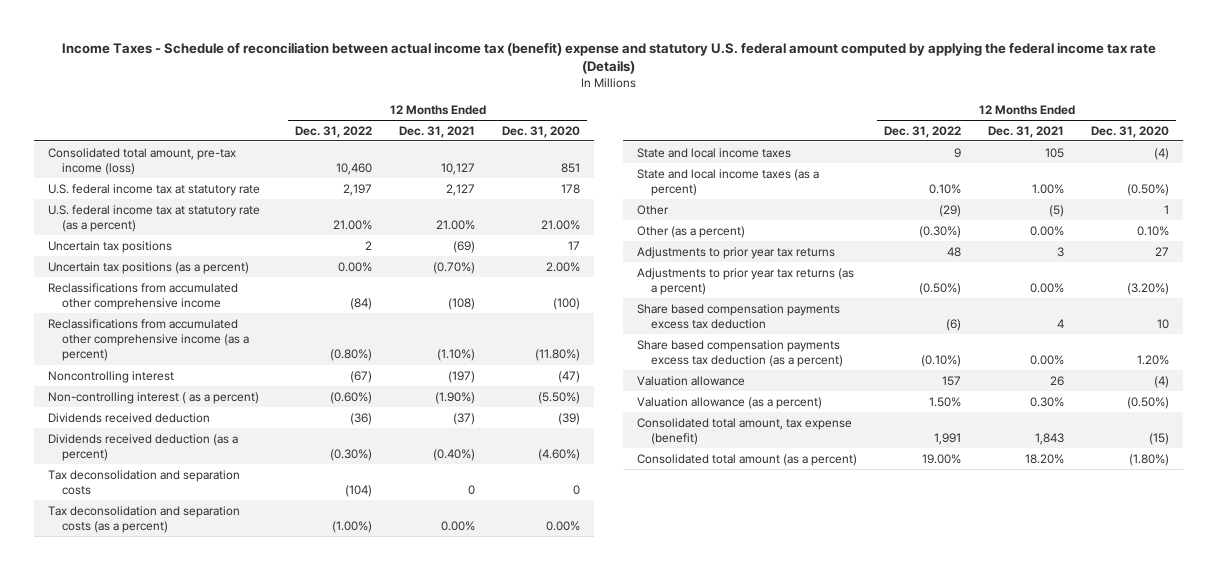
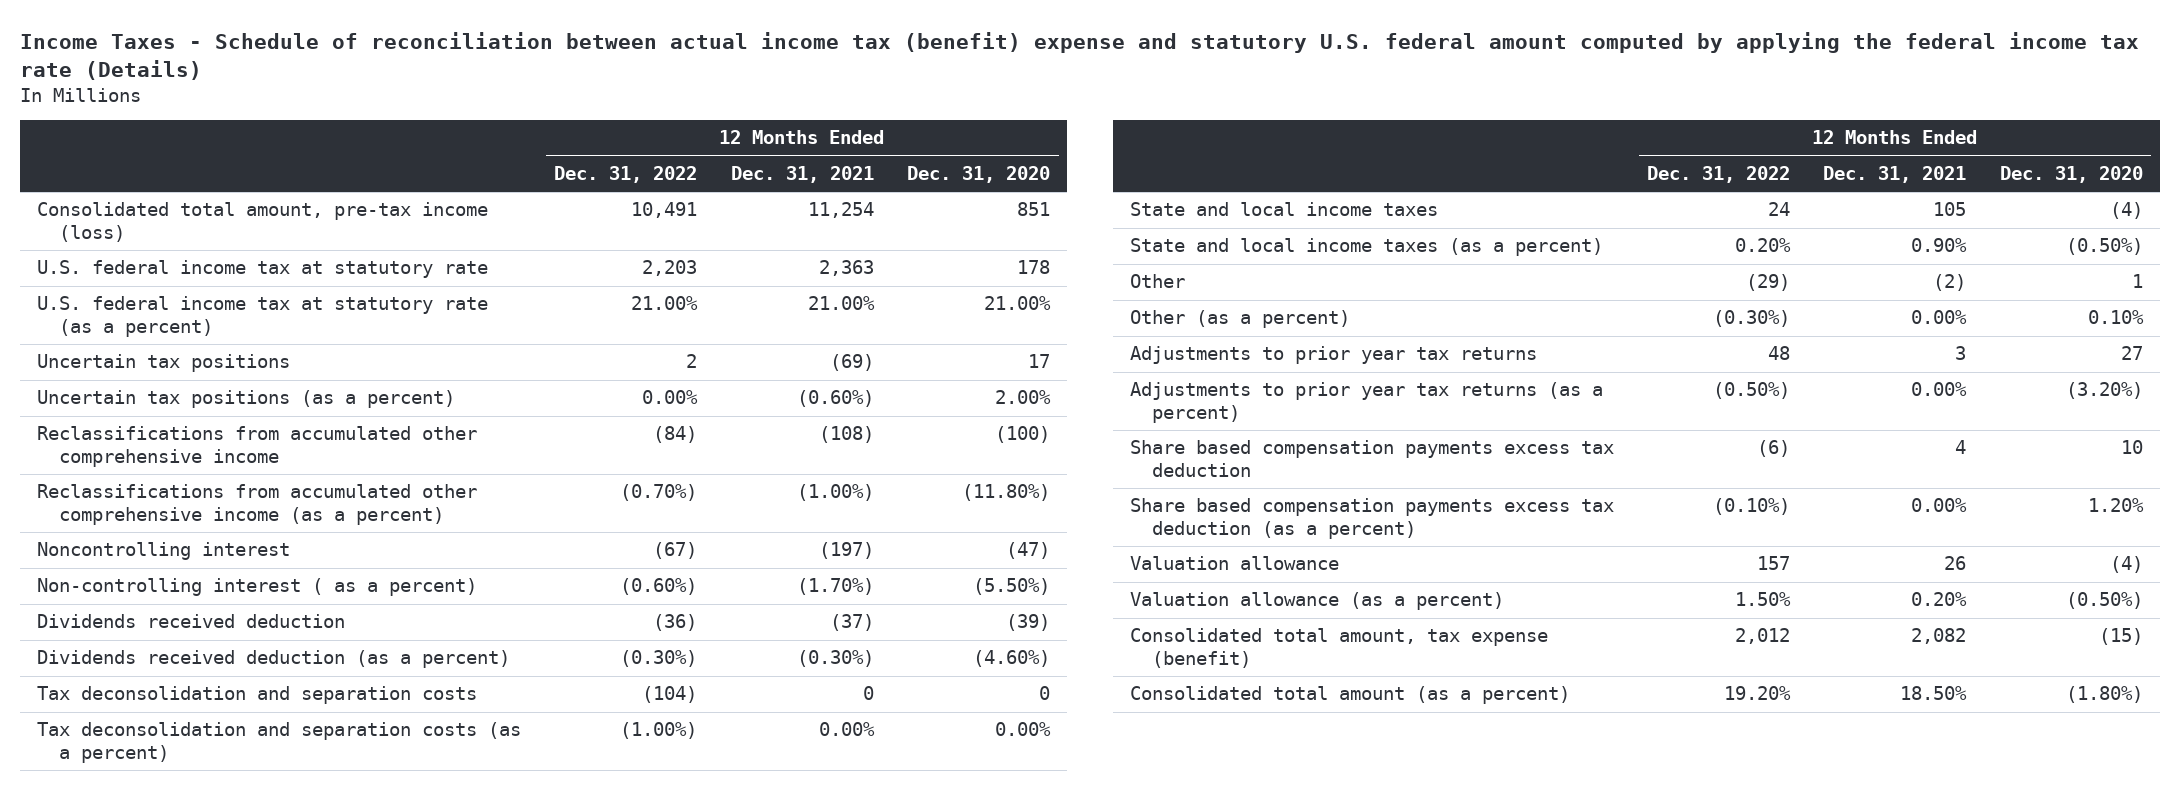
[335,163,372,176] 10,460 -> [631,202,698,219] 10,491
[441,163,476,176] 10,127 -> [807,202,874,219] 11,254
[342,183,372,196] 2,197 -> [642,260,698,277] 2,203
[446,183,476,196] 2,127 -> [818,260,874,277] 2,363
[433,261,476,274] (0.70%) -> [796,390,874,408] (0.60%)
[329,349,372,362] (0.80%) -> [620,484,698,502] (0.70%)
[437,349,476,362] (1.10%) -> [796,484,874,502] (1.00%)
[435,391,476,404] (1.90%) -> [796,578,874,596] (1.70%)
[433,449,476,462] (0.40%) -> [796,650,874,668] (0.30%)
[954,147,962,158] 9 -> [1768,202,1791,217] 24
[929,184,962,195] 0.10% -> [1735,238,1792,253] 0.20%
[1032,184,1065,195] 1.00% -> [1911,238,1968,253] 0.90%
[1049,204,1065,217] (5) -> [1933,274,1967,292] (2)
[1030,396,1065,407] 0.30% -> [1911,592,1968,607] 0.20%
[934,433,962,446] 1,991 -> [1735,628,1791,645] 2,012
[1035,433,1065,446] 1,843 -> [1911,628,1967,645] 2,082
[922,453,962,464] 19.00% -> [1724,686,1792,701] 19.20%
[1025,453,1065,464] 18.20% -> [1900,686,1968,701] 18.50%

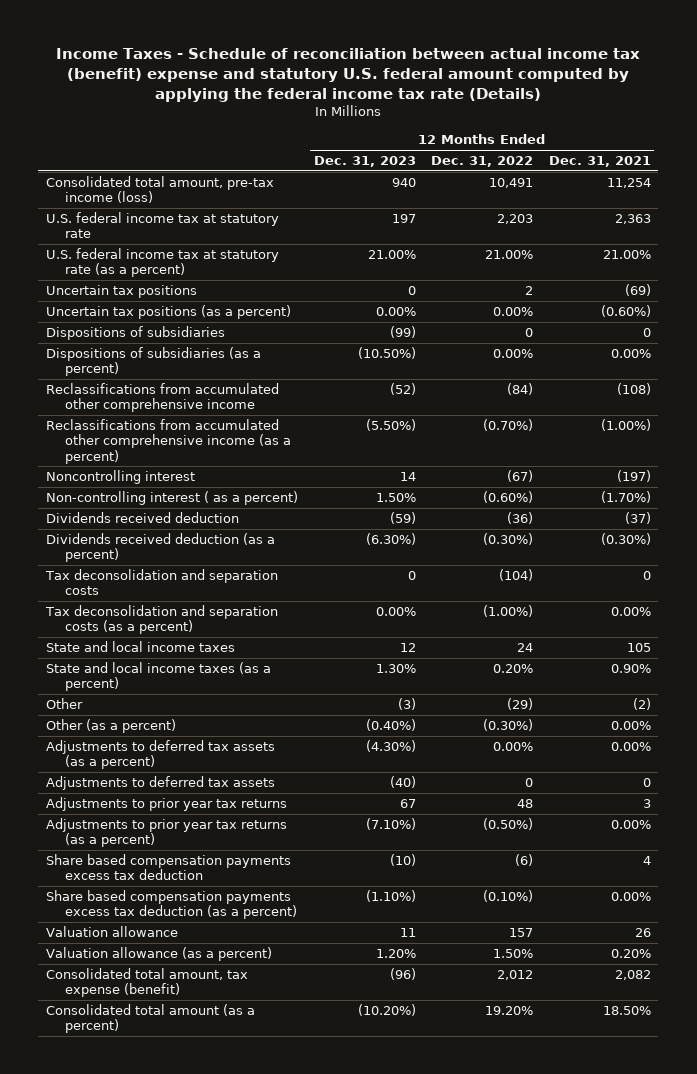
[907,165,1051,183] Dec. 31, 2020 -> none
none -> [313,156,416,168] Dec. 31, 2023
none -> [46,326,226,341] Dispositions of subsidiaries
none -> [46,347,262,377] Dispositions of subsidiaries (as a percent)
none -> [46,740,276,770] Adjustments to deferred tax assets (as a percent)
none -> [46,776,276,791] Adjustments to deferred tax assets

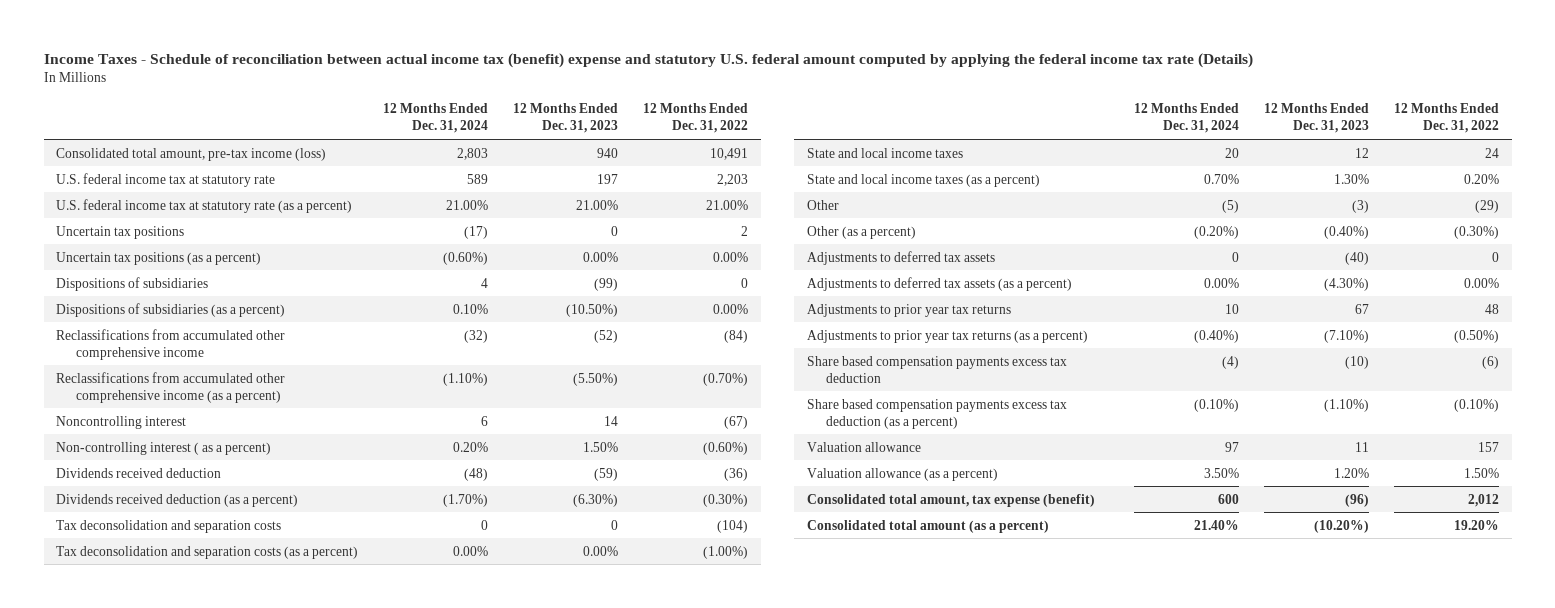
[548,156,651,168] Dec. 31, 2021 -> none
none -> [383,103,489,134] 12 Months Ended Dec. 31, 2024
[46,740,276,770] Adjustments to deferred tax assets (as a percent) -> [806,276,1072,291] Adjustments to deferred tax assets (as a percent)

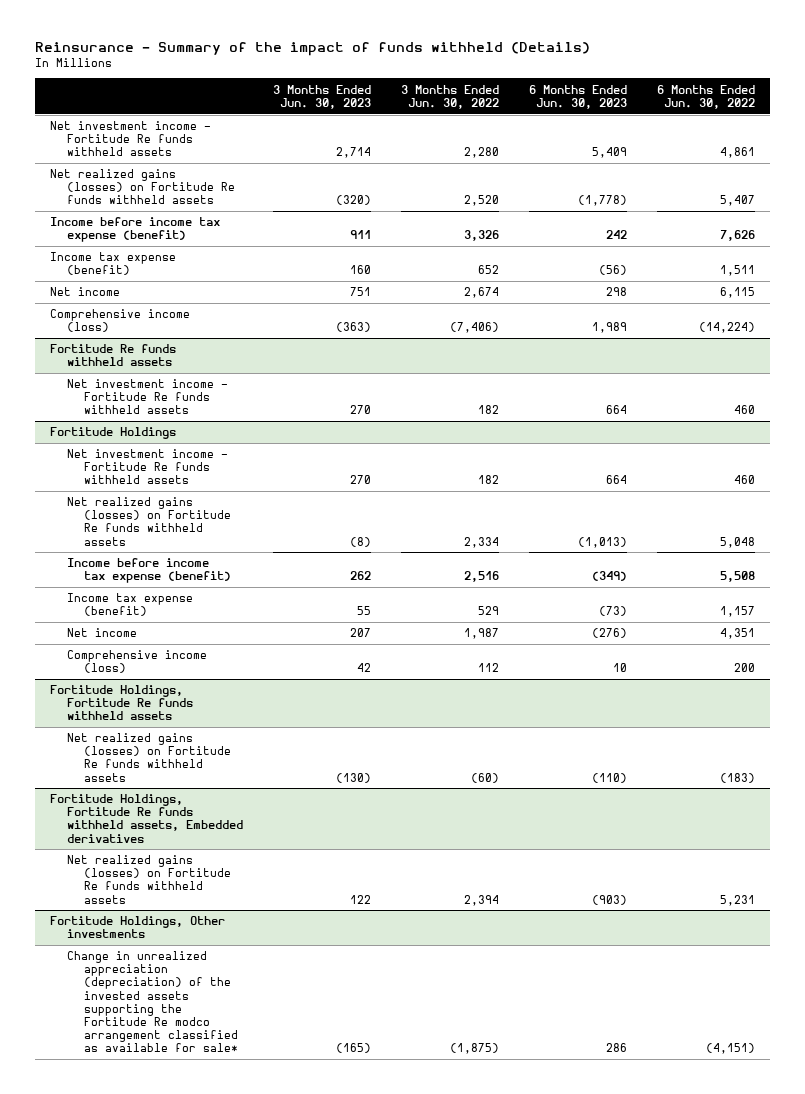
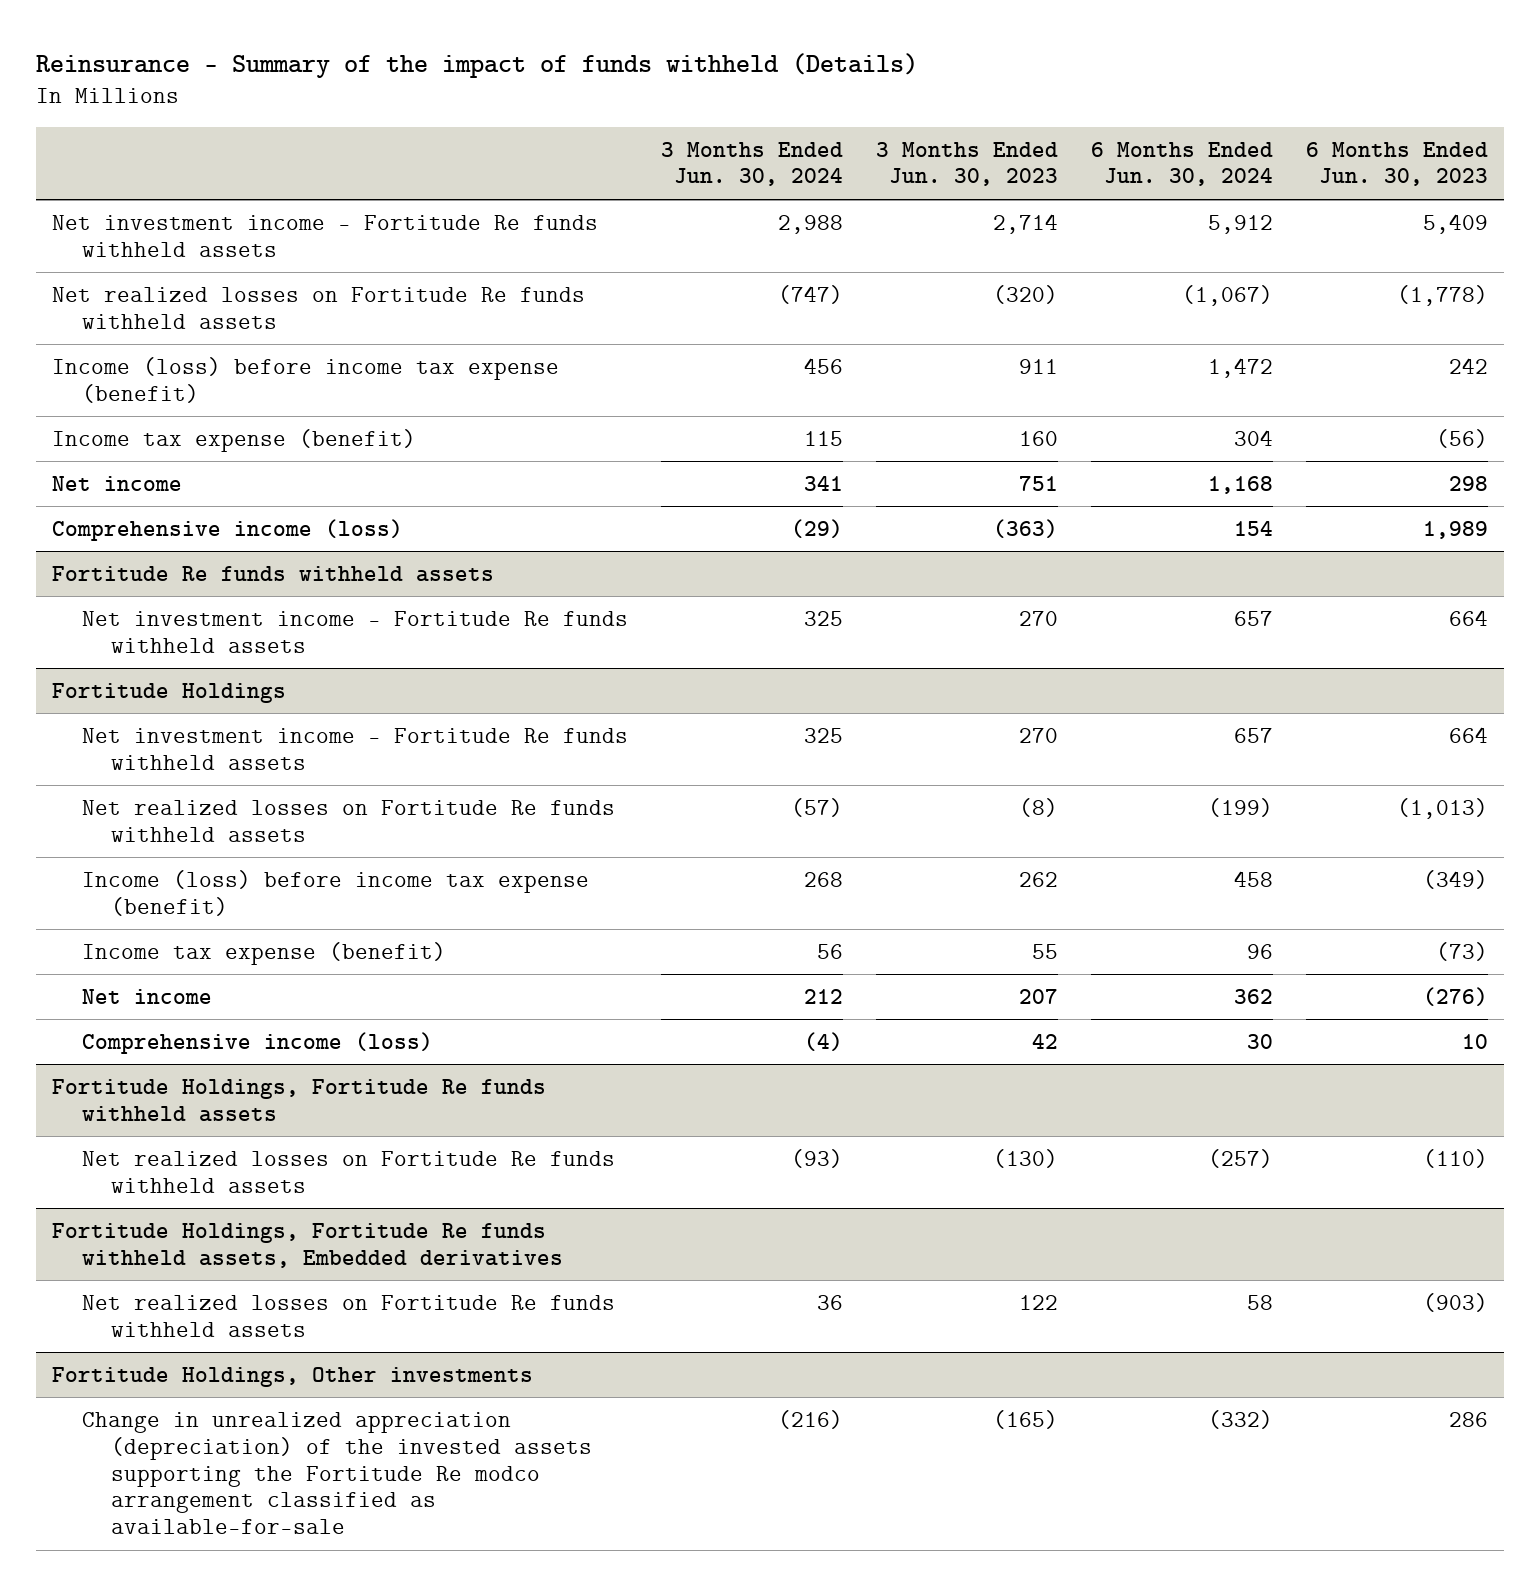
[400,84,499,109] 3 Months Ended Jun. 30, 2022 -> none
[656,84,755,109] 6 Months Ended Jun. 30, 2022 -> none
none -> [660,141,843,187] 3 Months Ended Jun. 30, 2024
none -> [1090,141,1273,187] 6 Months Ended Jun. 30, 2024
[50,169,236,205] Net realized gains (losses) on Fortitude Re funds withheld assets -> [52,286,586,329] Net realized losses on Fortitude Re funds withheld assets
[50,217,221,243] Income before income tax expense (benefit) -> [52,356,560,403] Income (loss) before income tax expense (benefit)
[67,497,232,546] Net realized gains (losses) on Fortitude Re funds withheld assets -> [81,799,615,842] Net realized losses on Fortitude Re funds withheld assets
[67,558,232,584] Income before income tax expense (benefit) -> [81,869,589,916] Income (loss) before income tax expense (benefit)
[67,733,232,782] Net realized gains (losses) on Fortitude Re funds withheld assets -> [81,1150,615,1193] Net realized losses on Fortitude Re funds withheld assets
[67,855,232,904] Net realized gains (losses) on Fortitude Re funds withheld assets -> [81,1294,615,1337] Net realized losses on Fortitude Re funds withheld assets
[67,951,239,1052] Change in unrealized appreciation (depreciation) of the invested assets supporting the Fortitude Re modco arrangement classified as available for sale* -> [81,1411,592,1535] Change in unrealized appreciation (depreciation) of the invested assets supporting the Fortitude Re modco arrangement classified as available-for-sale

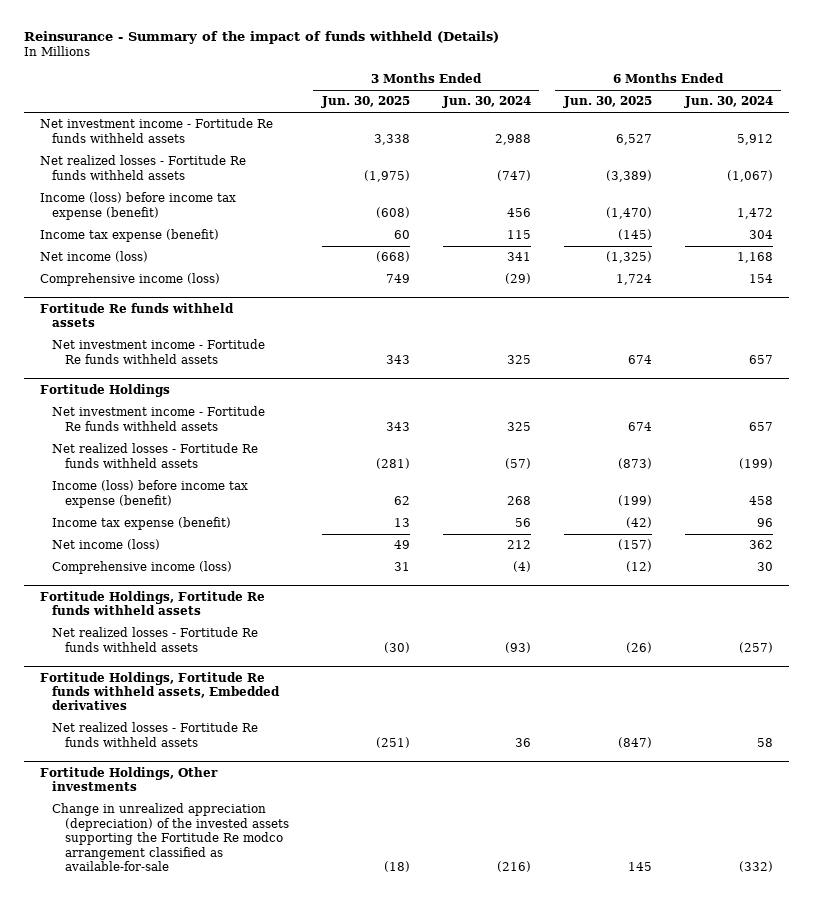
[875,141,1058,187] 3 Months Ended Jun. 30, 2023 -> none
[1305,141,1488,187] 6 Months Ended Jun. 30, 2023 -> none
none -> [320,96,410,109] Jun. 30, 2025
none -> [562,96,652,109] Jun. 30, 2025
[52,286,586,329] Net realized losses on Fortitude Re funds withheld assets -> [40,155,247,180] Net realized losses - Fortitude Re funds withheld assets
[52,475,183,491] Net income -> [40,251,149,263] Net income (loss)
[81,799,615,842] Net realized losses on Fortitude Re funds withheld assets -> [52,443,259,468] Net realized losses - Fortitude Re funds withheld assets
[81,988,212,1004] Net income -> [52,539,161,551] Net income (loss)
[81,1150,615,1193] Net realized losses on Fortitude Re funds withheld assets -> [52,627,259,652] Net realized losses - Fortitude Re funds withheld assets
[81,1294,615,1337] Net realized losses on Fortitude Re funds withheld assets -> [52,722,259,747] Net realized losses - Fortitude Re funds withheld assets

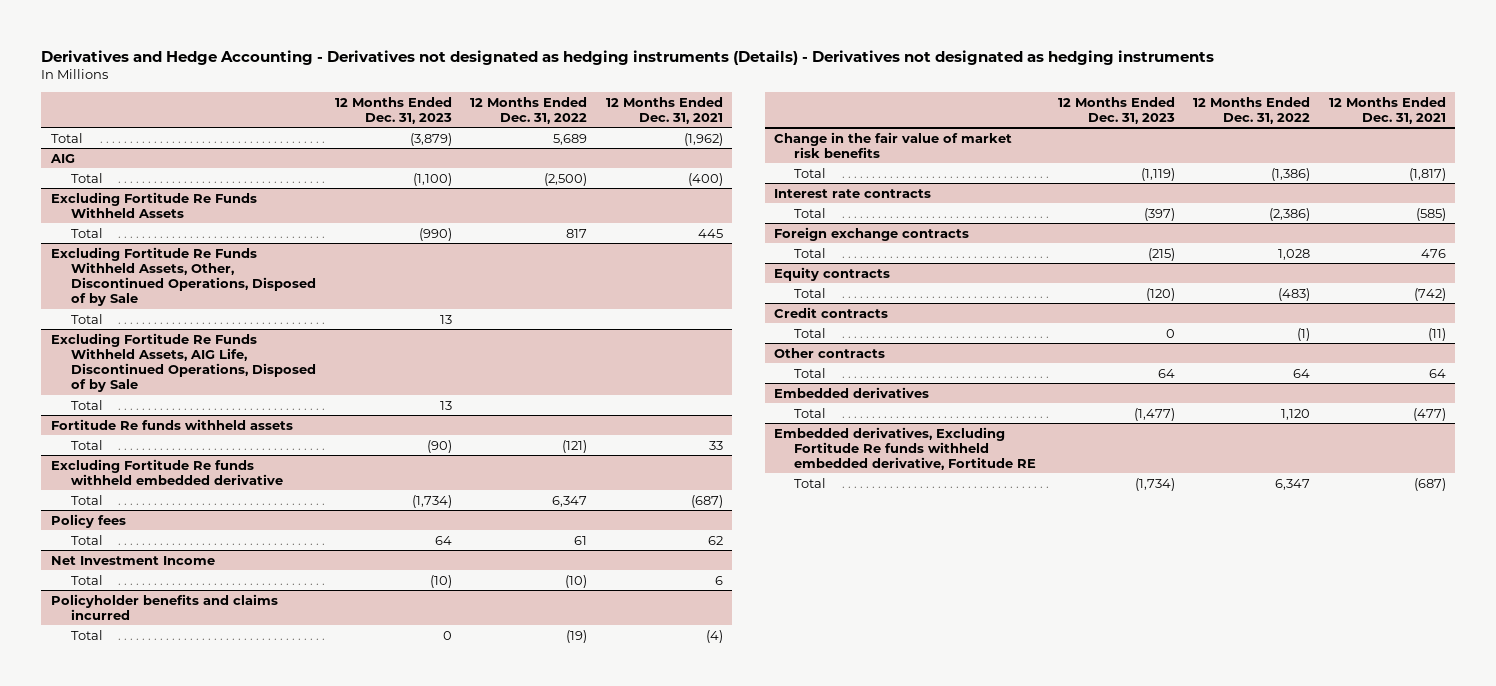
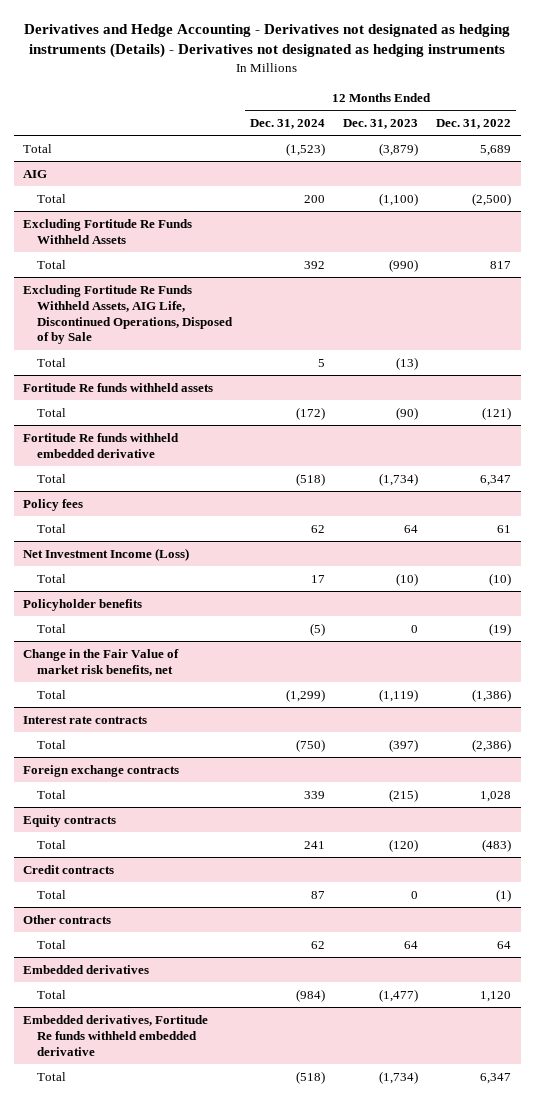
[605,96,723,124] 12 Months Ended Dec. 31, 2021 -> none
none -> [249,118,325,129] Dec. 31, 2024
[50,246,317,307] Excluding Fortitude Re Funds Withheld Assets, Other, Discontinued Operations, Disposed of by Sale -> none
[71,313,104,324] Total -> none
[439,400,452,410] 13 -> [396,356,419,370] (13)
[50,458,284,485] Excluding Fortitude Re funds withheld embedded derivative -> [22,432,179,458] Fortitude Re funds withheld embedded derivative
[50,555,215,565] Net Investment Income -> [22,547,189,561] Net Investment Income (Loss)
[50,593,278,620] Policyholder benefits and claims incurred -> [22,598,142,611] Policyholder benefits
[773,131,1012,158] Change in the fair value of market risk benefits -> [22,648,179,676] Change in the Fair Value of market risk benefits, net
[773,426,1037,471] Embedded derivatives, Excluding Fortitude Re funds withheld embedded derivative, Fortitude RE -> [22,1014,208,1056] Embedded derivatives, Fortitude Re funds withheld embedded derivative

